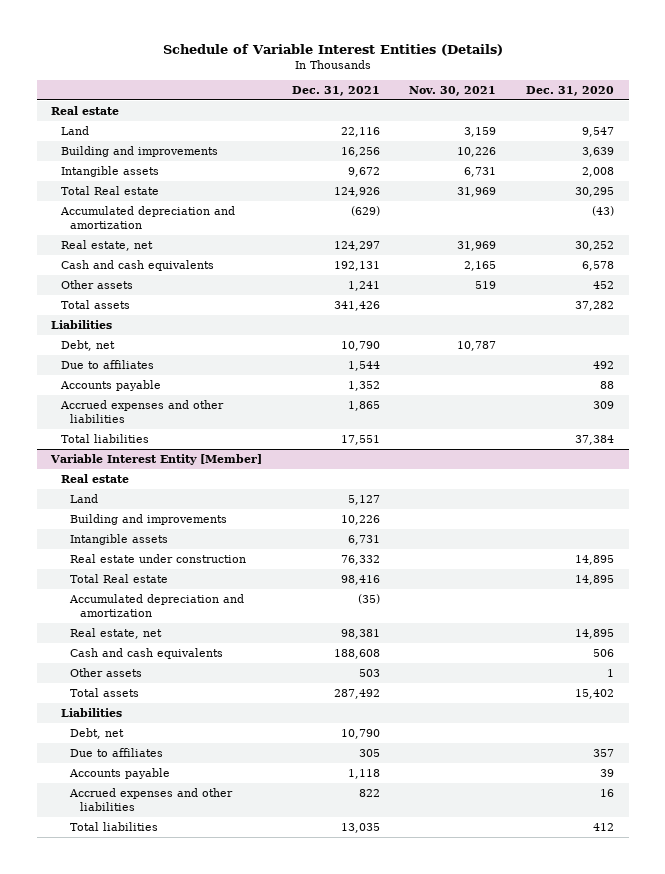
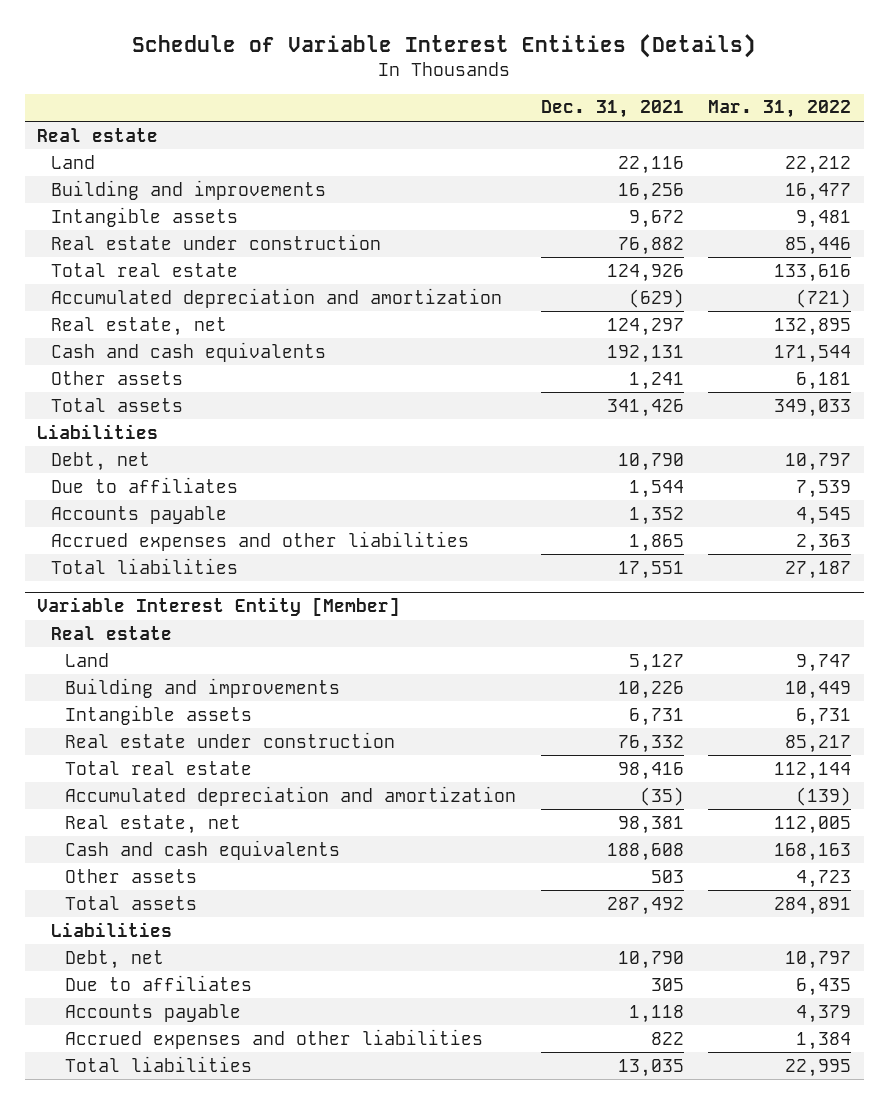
[409,85,497,96] Nov. 30, 2021 -> none
[525,85,614,96] Dec. 31, 2020 -> none
none -> [708,100,852,119] Mar. 31, 2022
none -> [51,233,382,250] Real estate under construction
[60,185,159,195] Total Real estate -> [51,262,239,277] Total real estate
[70,573,169,583] Total Real estate -> [65,760,253,775] Total real estate

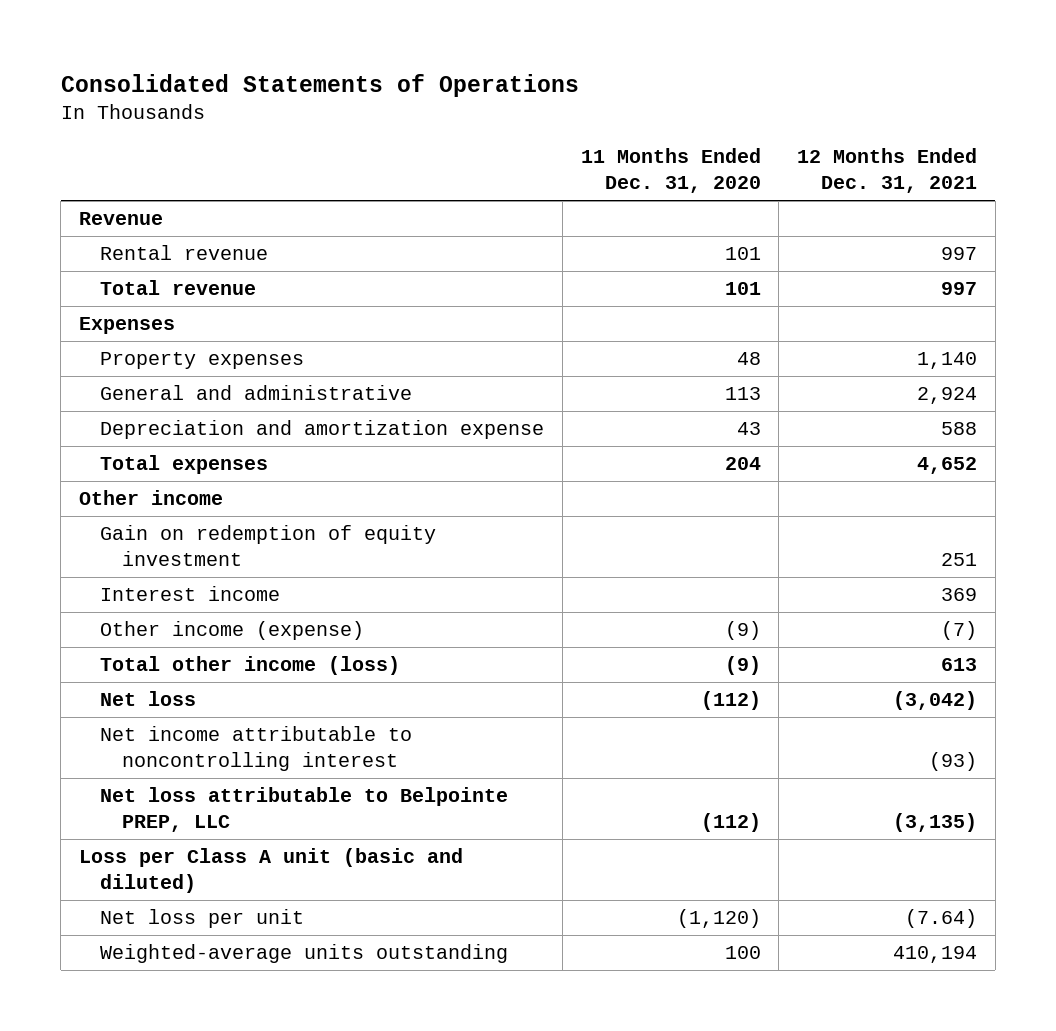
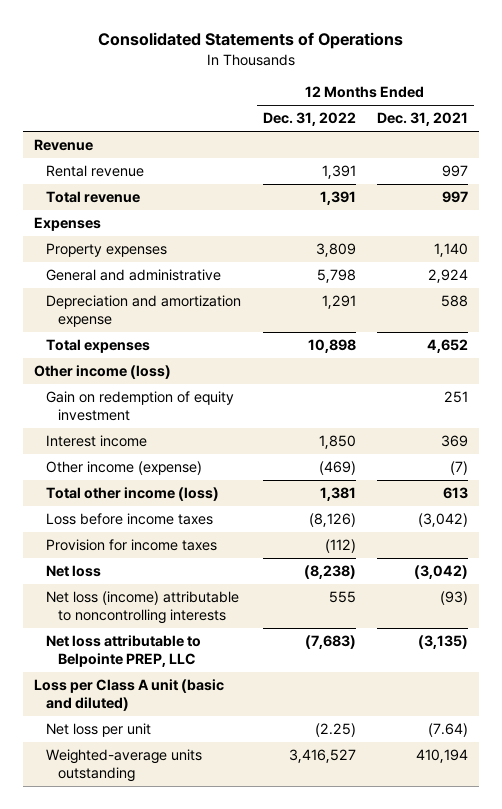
[580,148,761,194] 11 Months Ended Dec. 31, 2020 -> none
none -> [262,112,356,127] Dec. 31, 2022
[79,490,224,506] Other income -> [33,365,171,380] Other income (loss)
none -> [45,513,213,526] Loss before income taxes
none -> [45,539,217,552] Provision for income taxes
[100,726,413,772] Net income attributable to noncontrolling interest -> [45,591,239,624] Net loss (income) attributable to noncontrolling interests

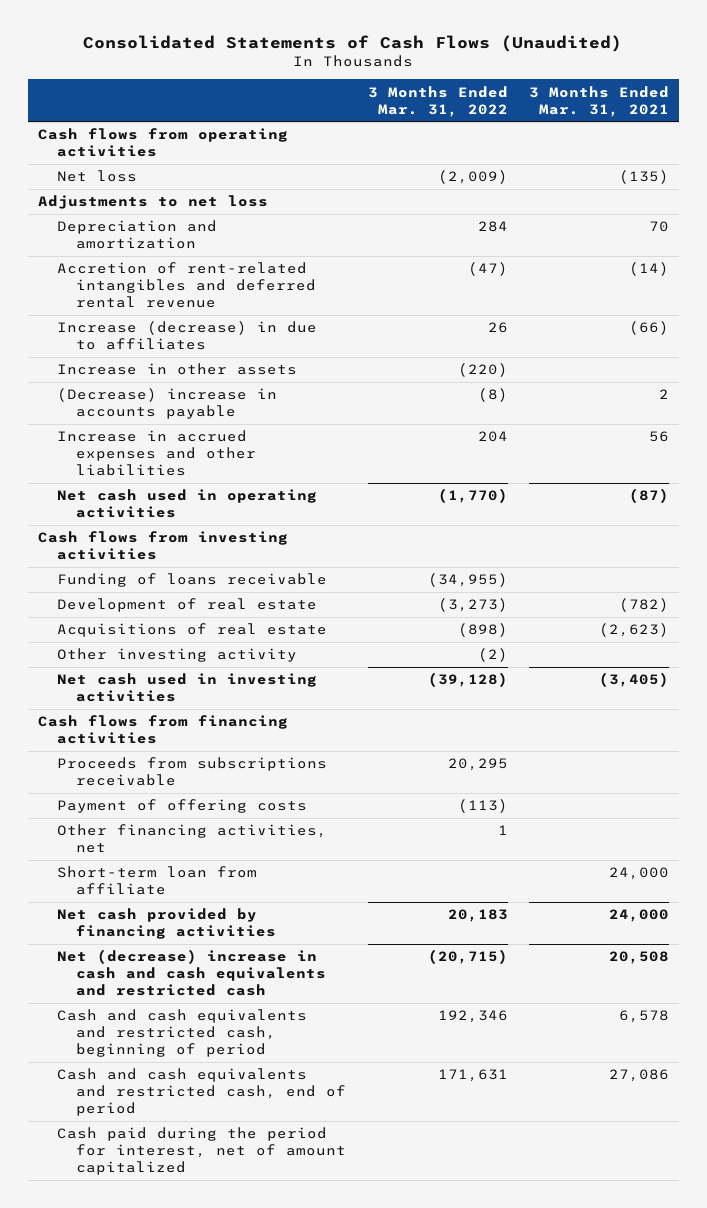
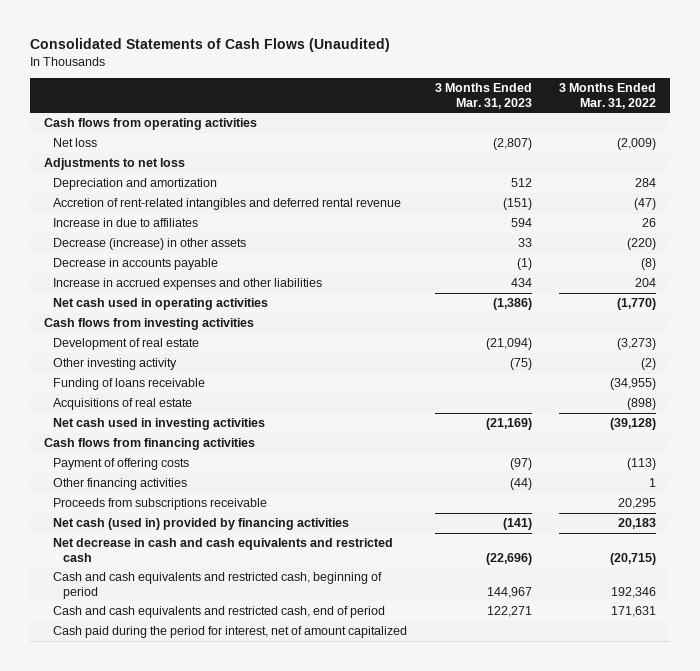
[528,85,669,117] 3 Months Ended Mar. 31, 2021 -> none
none -> [434,83,532,109] 3 Months Ended Mar. 31, 2023
[57,321,318,351] Increase (decrease) in due to affiliates -> [53,218,199,228] Increase in due to affiliates
[57,363,298,376] Increase in other assets -> [53,238,247,251] Decrease (increase) in other assets
[57,388,278,420] (Decrease) increase in accounts payable -> [53,258,219,271] Decrease in accounts payable
[57,573,328,588] Funding of loans receivable -> [53,378,206,391] Funding of loans receivable
[57,623,328,638] Acquisitions of real estate -> [53,398,193,411] Acquisitions of real estate
[57,866,258,896] Short-term loan from affiliate -> none
[57,824,328,854] Other financing activities, net -> [53,478,188,491] Other financing activities
[57,757,328,787] Proceeds from subscriptions receivable -> [53,498,268,511] Proceeds from subscriptions receivable
[57,908,277,940] Net cash provided by financing activities -> [53,518,350,531] Net cash (used in) provided by financing activities
[57,949,327,996] Net (decrease) increase in cash and cash equivalents and restricted cash -> [53,538,394,562] Net decrease in cash and cash equivalents and restricted cash

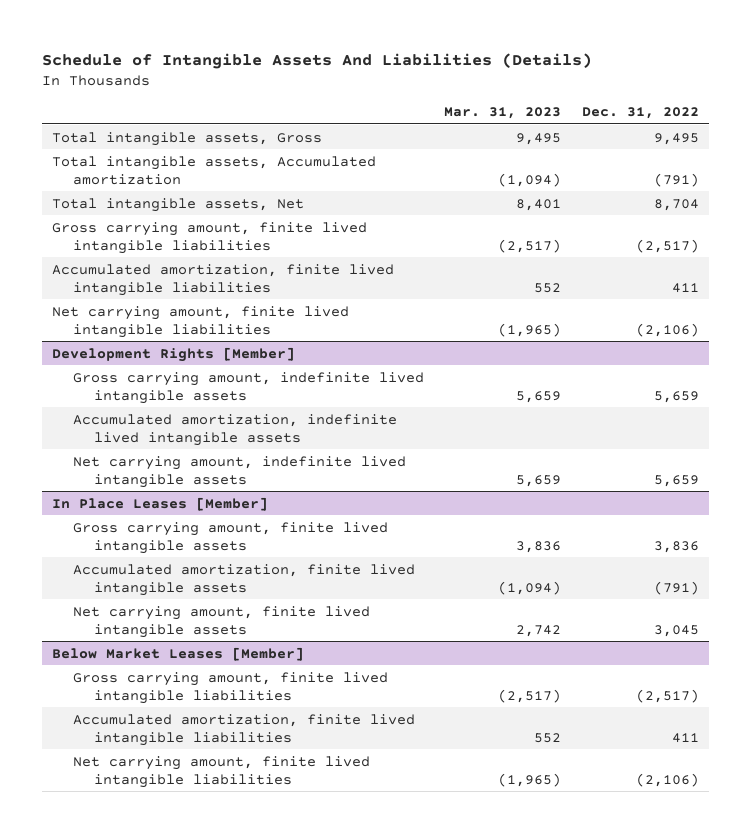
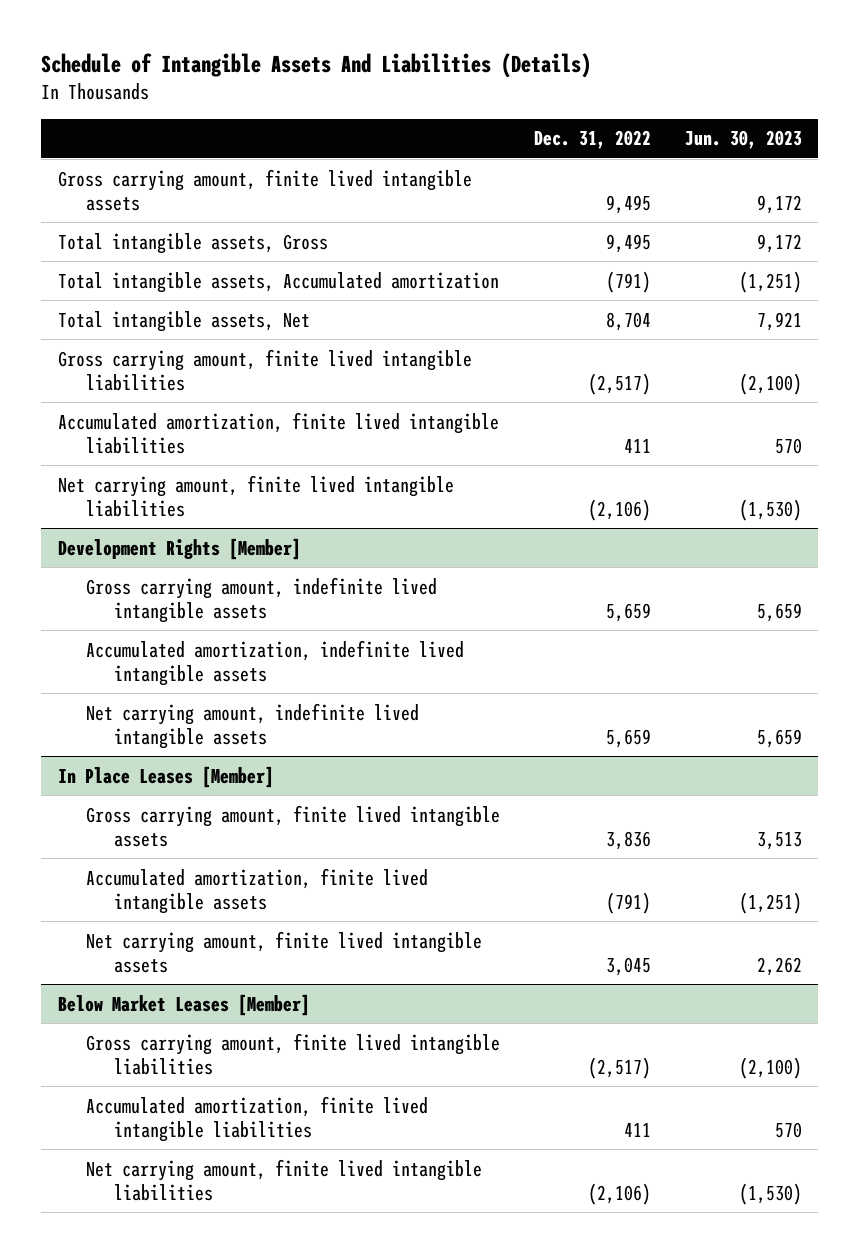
[444,107,562,120] Mar. 31, 2023 -> none
none -> [684,130,802,150] Jun. 30, 2023
none -> [57,168,472,211] Gross carrying amount, finite lived intangible assets

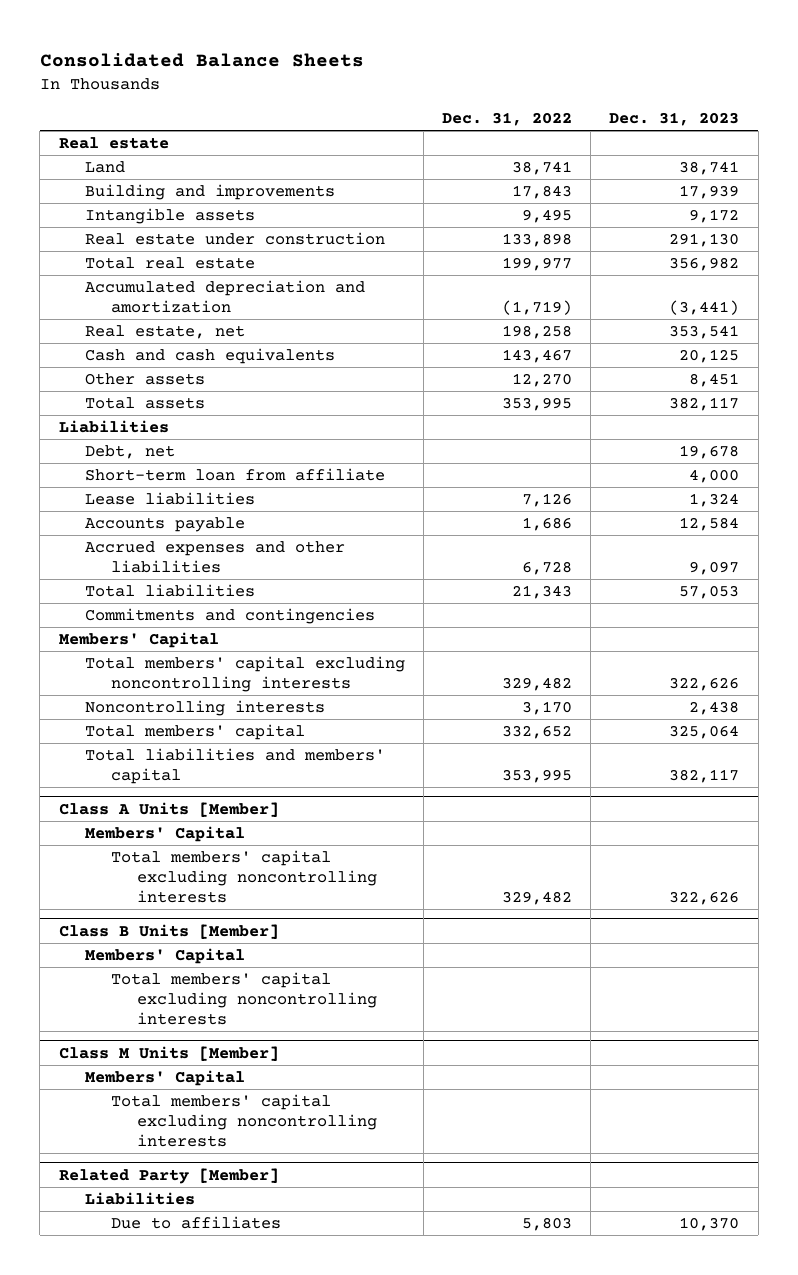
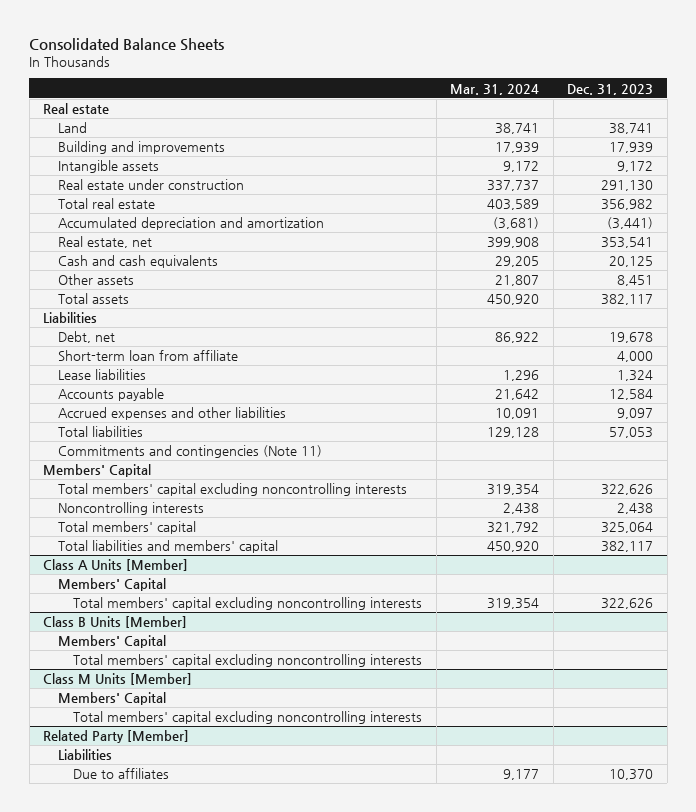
[442,112,573,127] Dec. 31, 2022 -> none
none -> [450,83,540,95] Mar. 31, 2024
[84,608,375,625] Commitments and contingencies -> [58,445,323,459] Commitments and contingencies (Note 11)

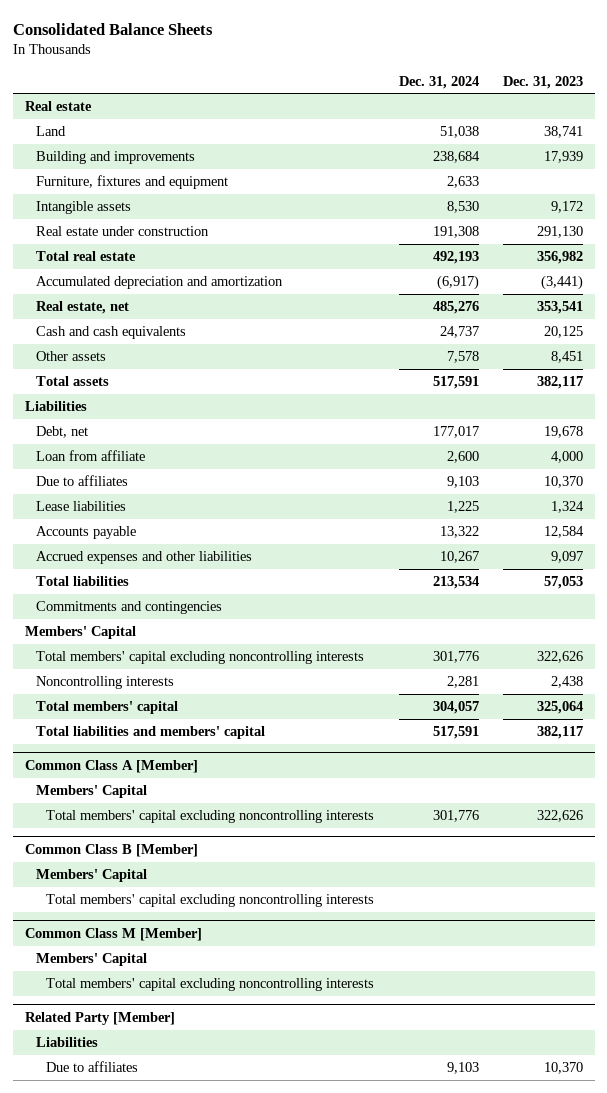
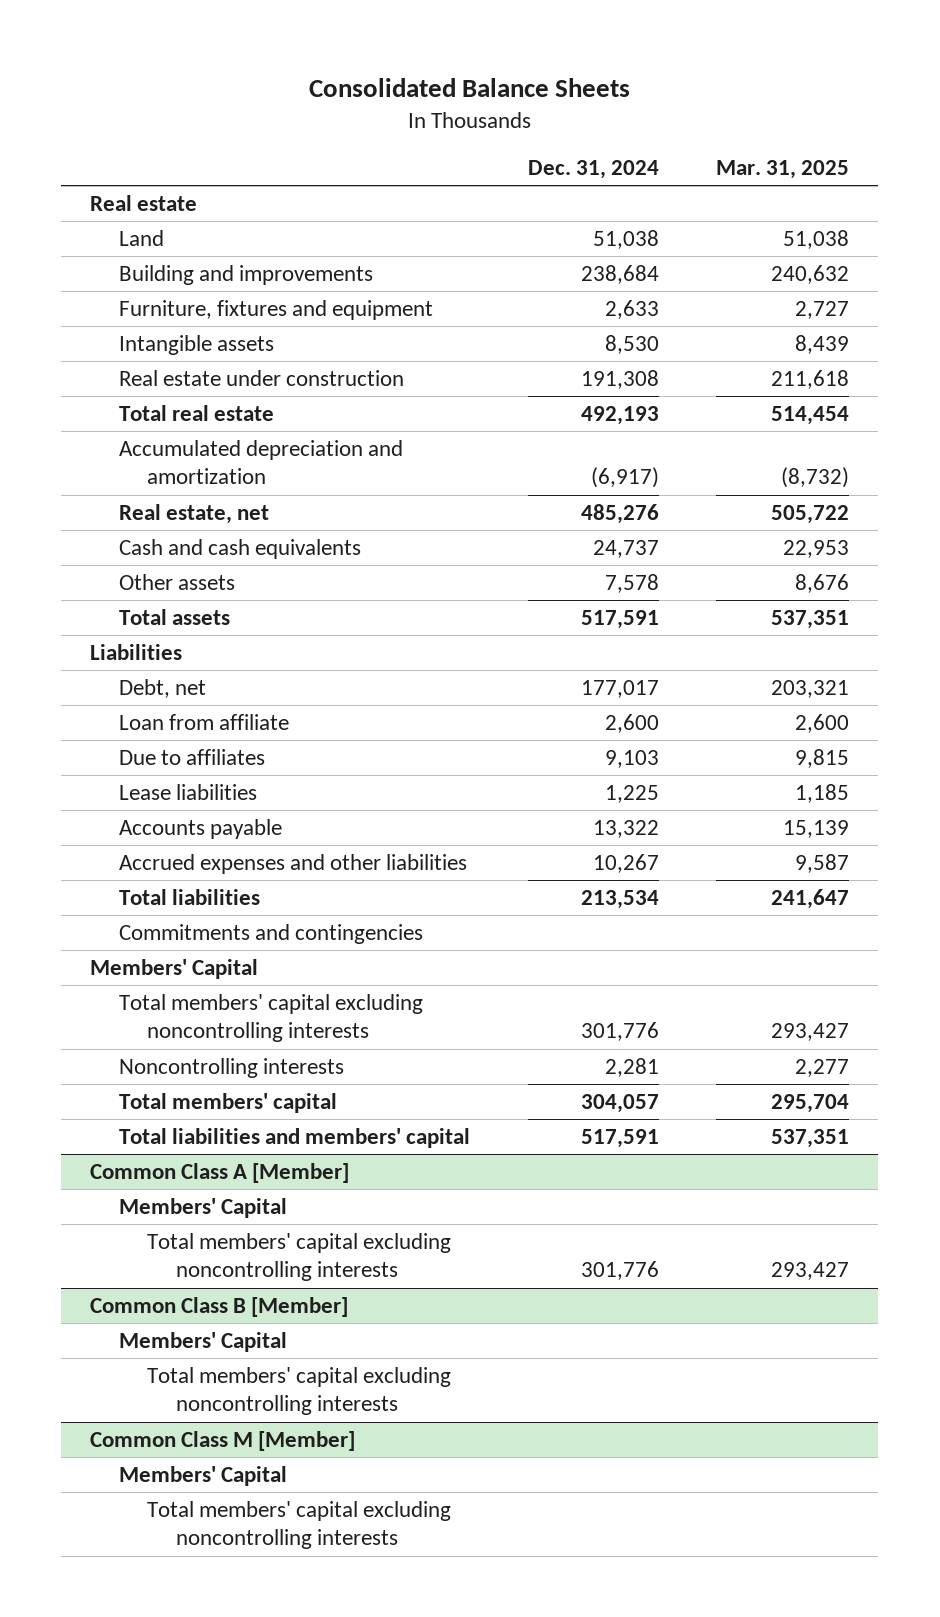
[502,75,583,89] Dec. 31, 2023 -> none
none -> [716,160,850,180] Mar. 31, 2025
[24,1011,175,1025] Related Party [Member] -> none
[35,1036,98,1047] Liabilities -> none
[46,1060,139,1072] Due to affiliates -> none

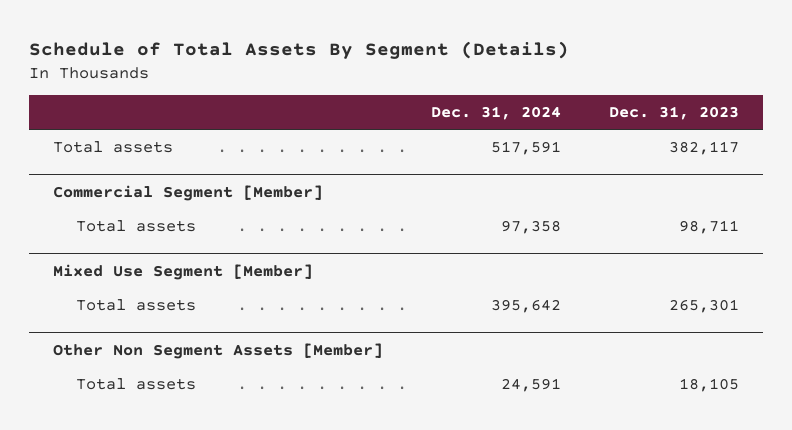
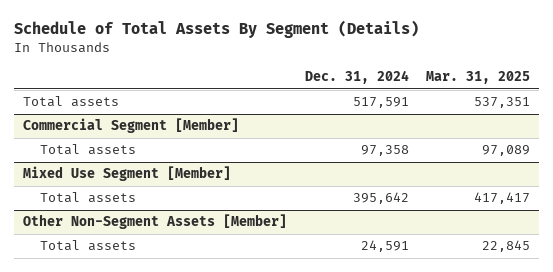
[609,106,740,121] Dec. 31, 2023 -> none
none -> [426,71,531,85] Mar. 31, 2025
[53,342,384,359] Other Non Segment Assets [Member] -> [22,214,287,230] Other Non-Segment Assets [Member]

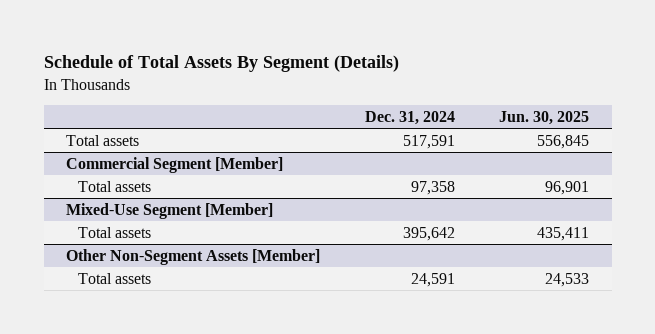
[426,71,531,85] Mar. 31, 2025 -> none
none -> [499,111,590,126] Jun. 30, 2025
[22,166,231,182] Mixed Use Segment [Member] -> [65,202,273,219] Mixed-Use Segment [Member]

